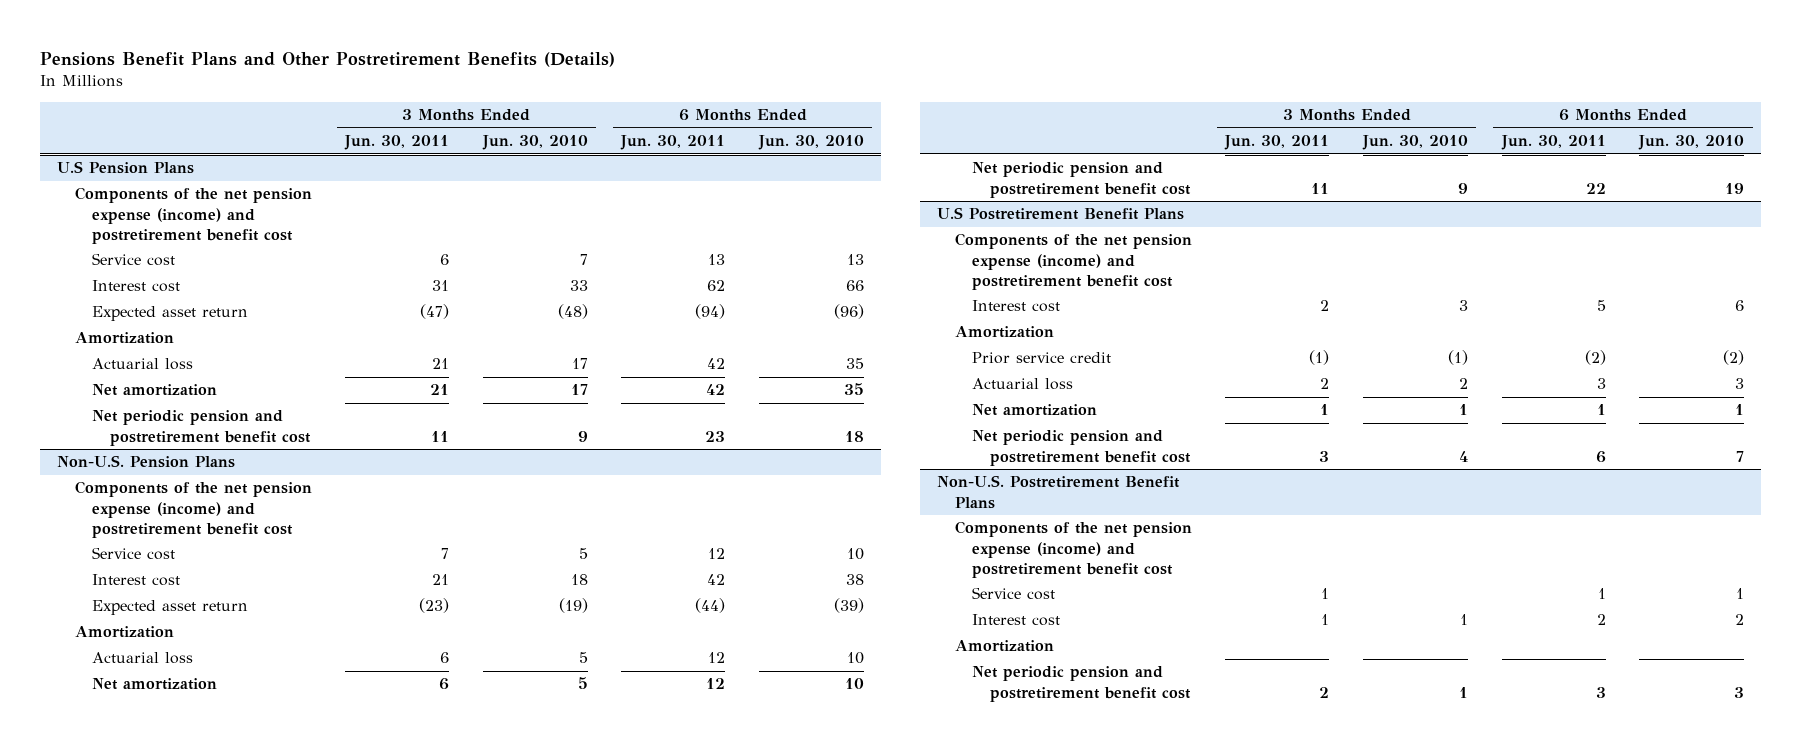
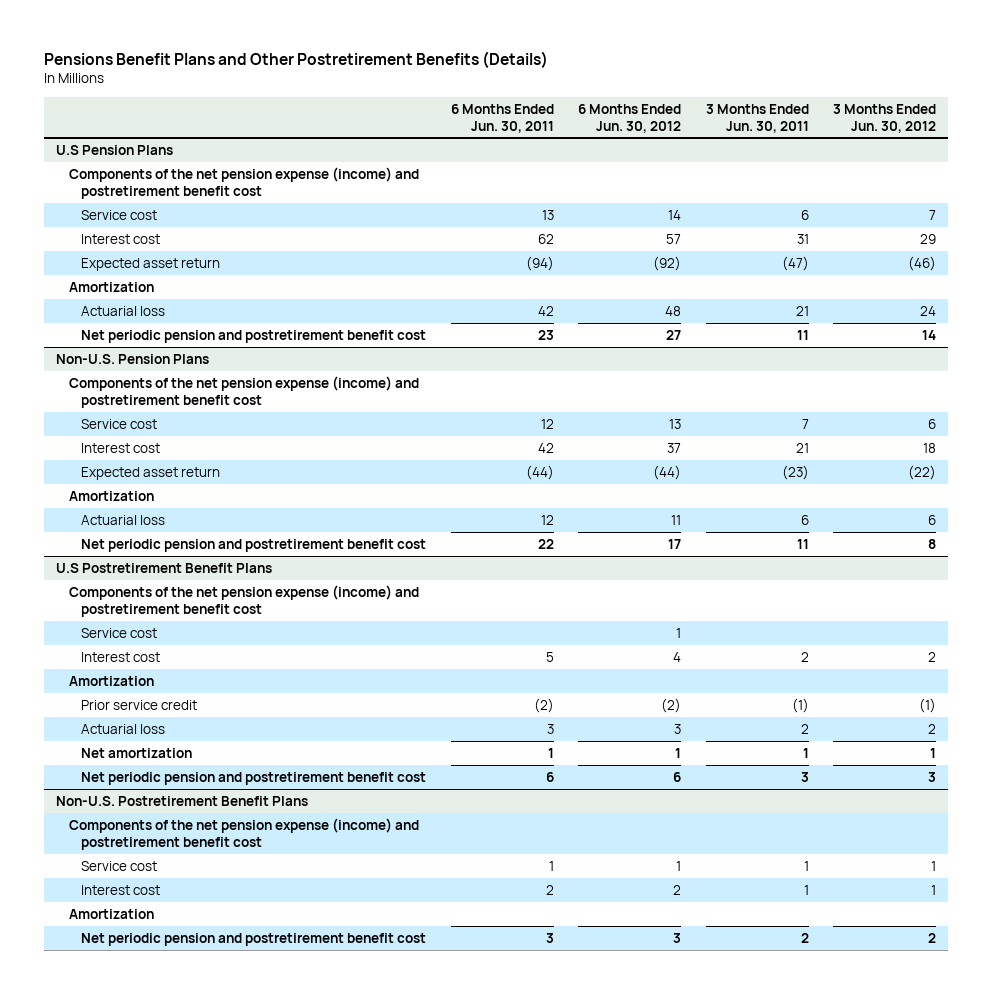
[481,135,588,151] Jun. 30, 2010 -> none
[757,135,864,151] Jun. 30, 2010 -> none
none -> [578,103,682,133] 6 Months Ended Jun. 30, 2012
none -> [833,103,937,133] 3 Months Ended Jun. 30, 2012
[92,384,218,397] Net amortization -> none
[92,678,218,691] Net amortization -> none
none -> [81,627,158,638] Service cost

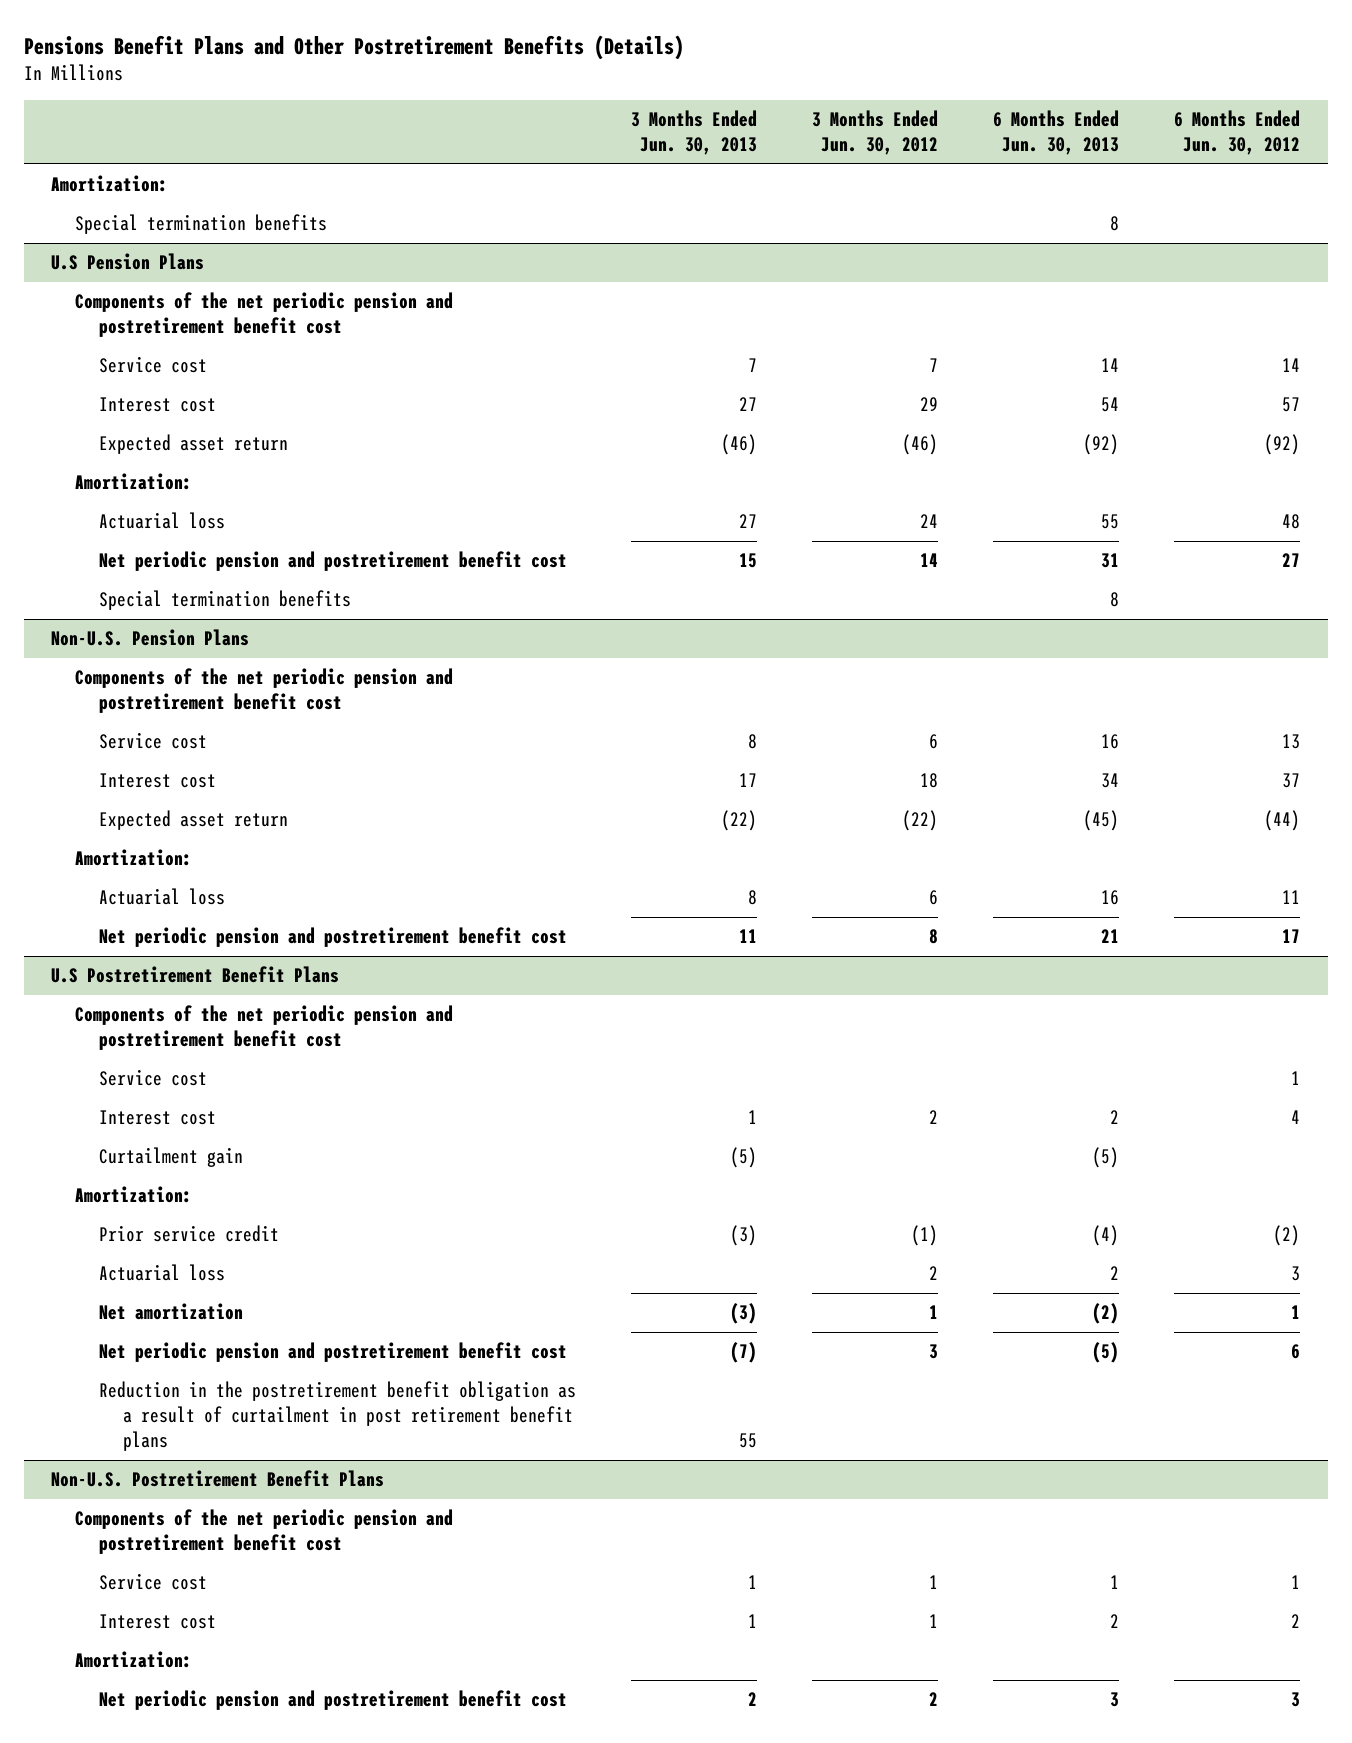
[450,103,554,133] 6 Months Ended Jun. 30, 2011 -> none
[705,103,809,133] 3 Months Ended Jun. 30, 2011 -> none
none -> [630,110,757,156] 3 Months Ended Jun. 30, 2013
none -> [993,110,1120,156] 6 Months Ended Jun. 30, 2013
none -> [51,175,169,193] Amortization:
none -> [74,214,327,235] Special termination benefits
[68,166,419,199] Components of the net pension expense (income) and postretirement benefit cost -> [74,292,453,338] Components of the net periodic pension and postretirement benefit cost
[68,281,154,292] Amortization -> [74,473,192,491] Amortization:
none -> [98,590,351,611] Special termination benefits
[68,375,419,408] Components of the net pension expense (income) and postretirement benefit cost -> [74,668,453,714] Components of the net periodic pension and postretirement benefit cost
[68,490,154,501] Amortization -> [74,849,192,867] Amortization:
[68,584,419,617] Components of the net pension expense (income) and postretirement benefit cost -> [74,1005,453,1051] Components of the net periodic pension and postretirement benefit cost
none -> [98,1147,243,1168] Curtailment gain
[68,675,154,686] Amortization -> [74,1186,192,1204] Amortization:
none -> [98,1381,576,1452] Reduction in the postretirement benefit obligation as a result of curtailment in post retirement benefit plans
[68,817,419,850] Components of the net pension expense (income) and postretirement benefit cost -> [74,1509,453,1555] Components of the net periodic pension and postretirement benefit cost
[68,908,154,919] Amortization -> [74,1651,192,1669] Amortization:

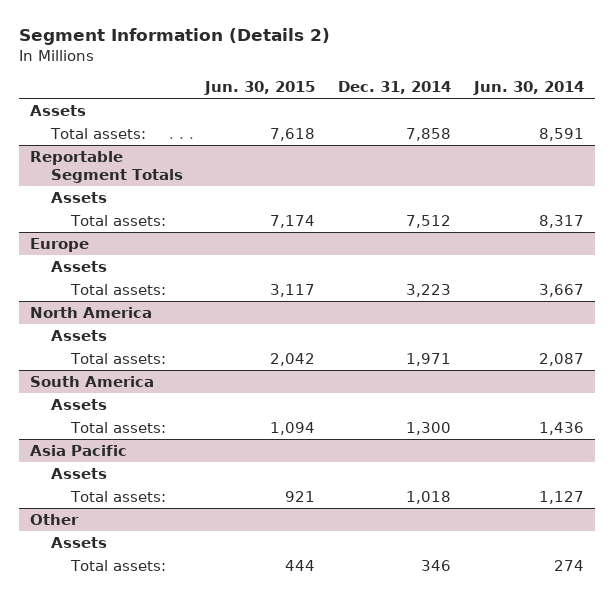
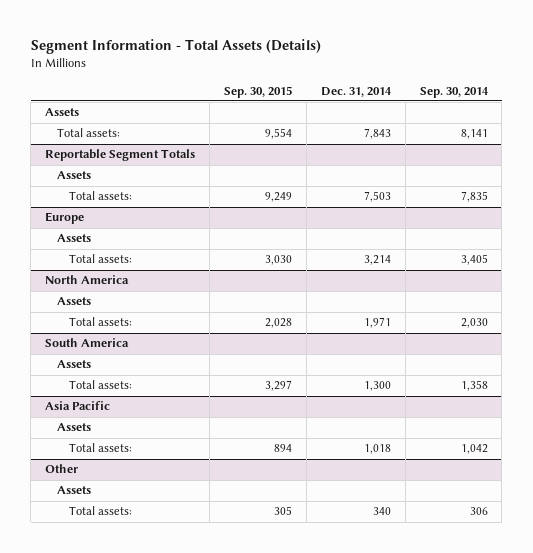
[18,28,330,46] Segment Information (Details 2) -> [30,39,321,55] Segment Information - Total Assets (Details)
[204,81,316,96] Jun. 30, 2015 -> none
[472,81,584,96] Jun. 30, 2014 -> none
none -> [223,85,292,98] Sep. 30, 2015
none -> [419,86,489,98] Sep. 30, 2014
[405,127,451,141] 7,858 -> [363,128,391,140] 7,843
[405,214,451,228] 7,512 -> [363,191,391,203] 7,503
[405,283,451,297] 3,223 -> [363,255,391,266] 3,214
[420,559,451,571] 346 -> [372,507,391,516] 340

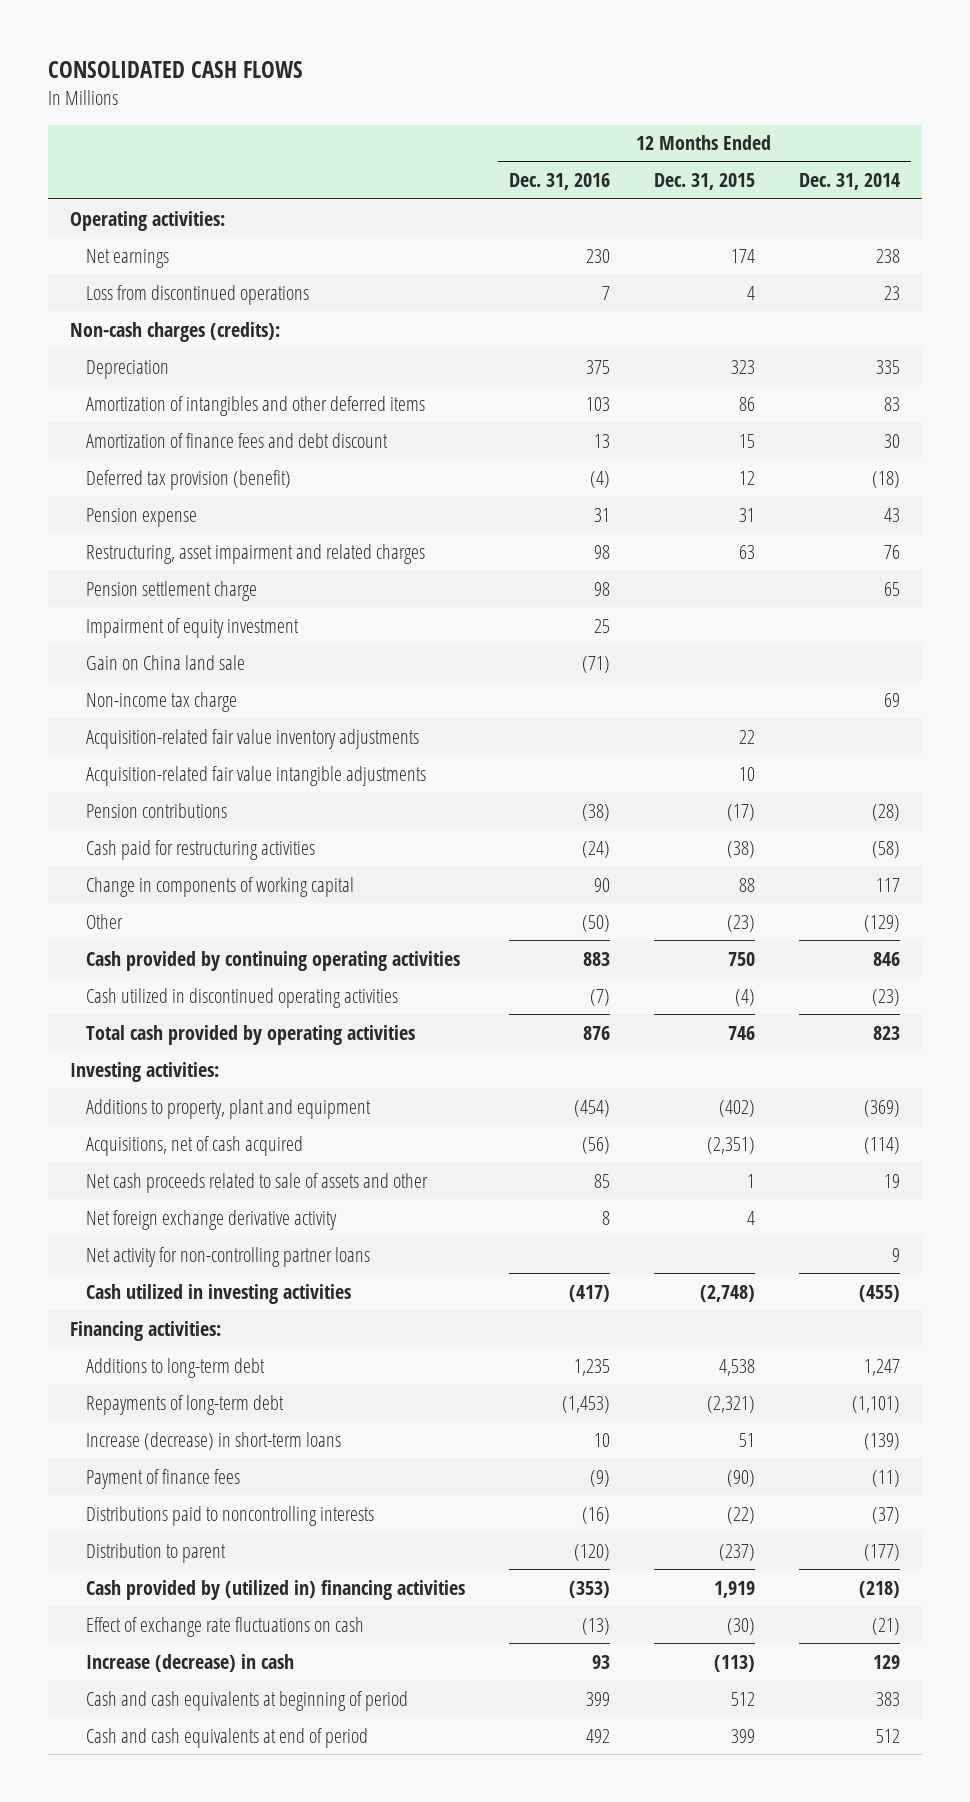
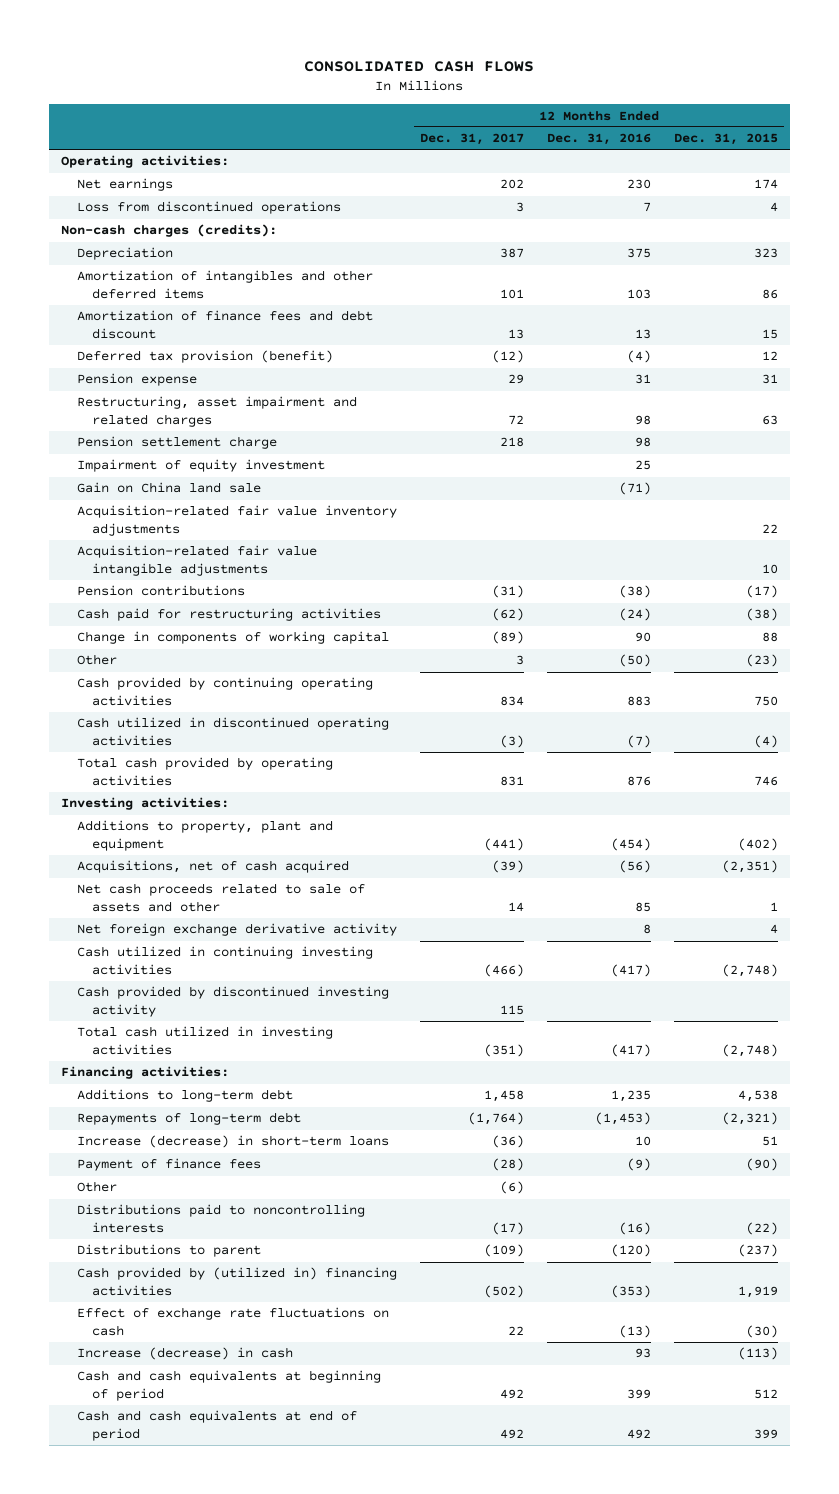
[798,173,900,191] Dec. 31, 2014 -> none
none -> [419,133,524,146] Dec. 31, 2017
[85,691,237,712] Non-income tax charge -> none
[85,1246,370,1267] Net activity for non-controlling partner loans -> none
none -> [76,946,373,976] Cash utilized in continuing investing activities
none -> [76,986,389,1018] Cash provided by discontinued investing activity
[85,1283,351,1304] Cash utilized in investing activities -> [76,1026,333,1056] Total cash utilized in investing activities
none -> [76,1181,117,1193] Other
[85,1542,226,1563] Distribution to parent -> [76,1244,261,1258] Distributions to parent

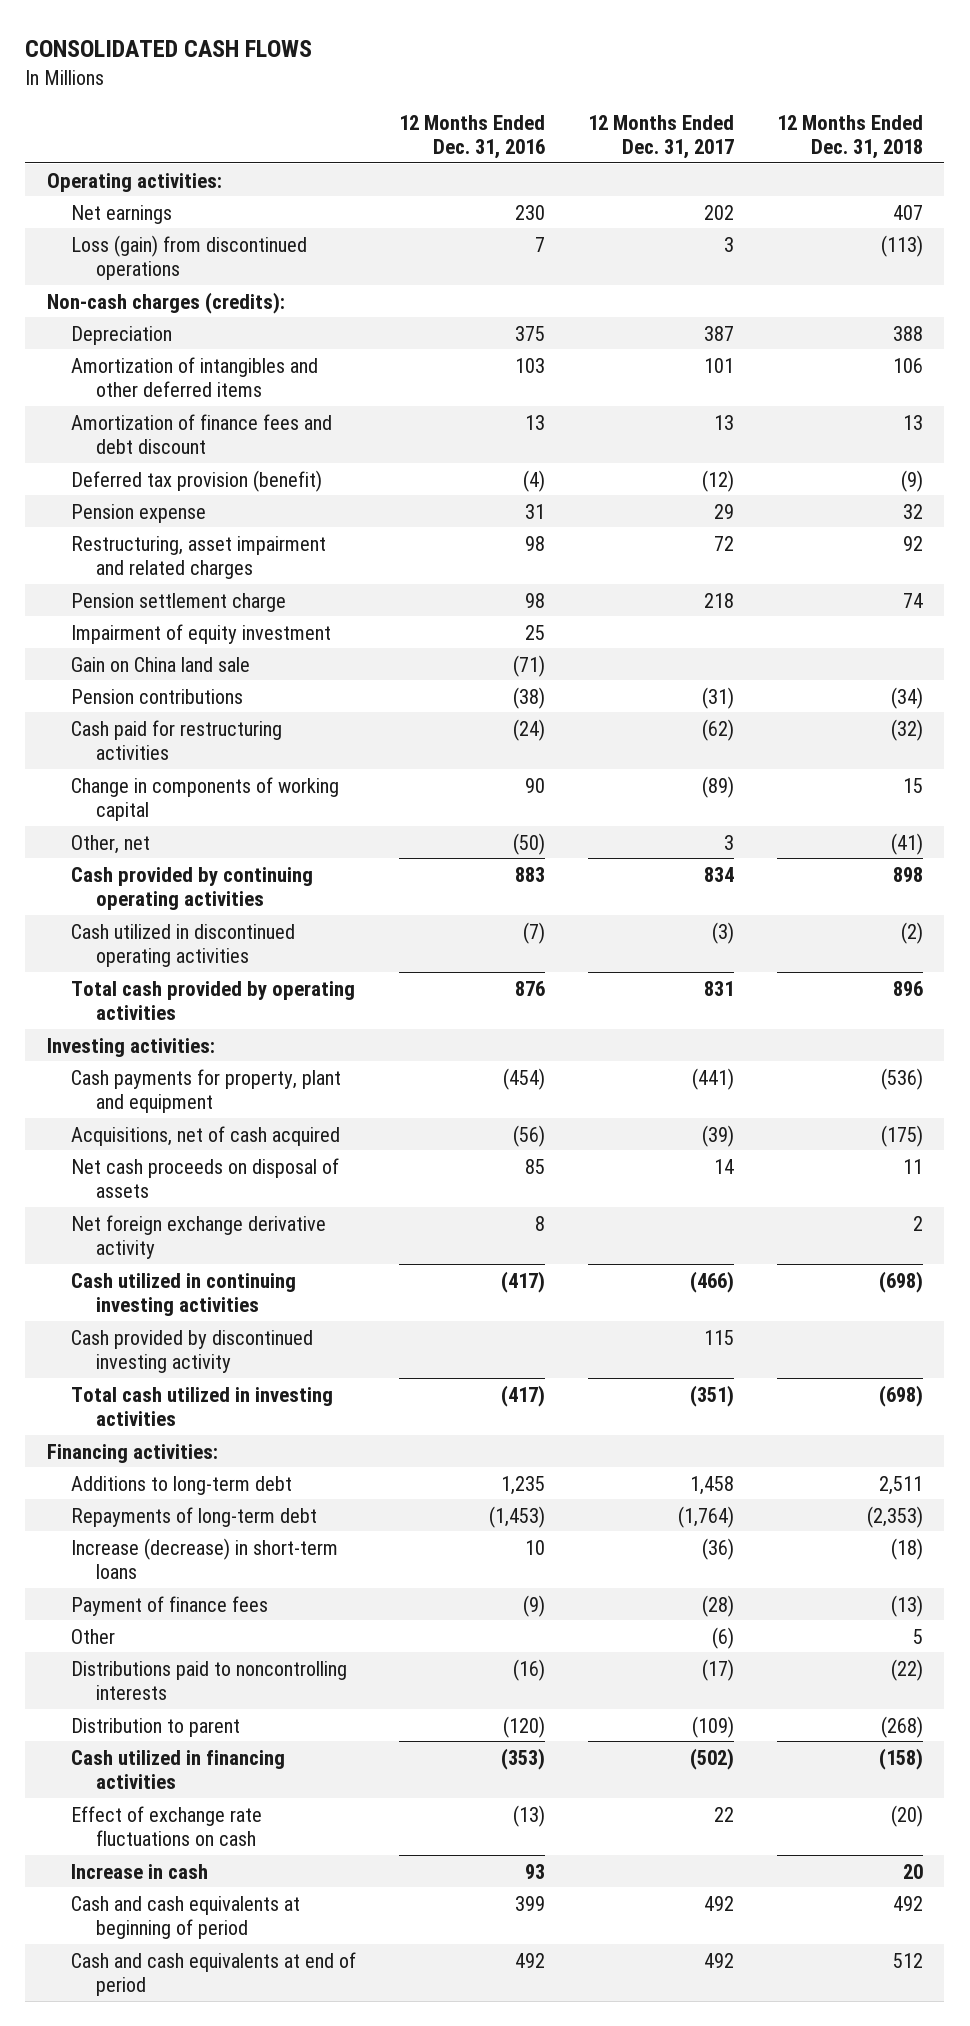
[674,133,779,146] Dec. 31, 2015 -> none
none -> [776,114,923,160] 12 Months Ended Dec. 31, 2018
[76,201,341,215] Loss from discontinued operations -> [71,234,308,281] Loss (gain) from discontinued operations
[76,505,397,537] Acquisition-related fair value inventory adjustments -> none
[76,545,317,577] Acquisition-related fair value intangible adjustments -> none
[76,654,117,666] Other -> [71,834,151,854] Other, net
[76,820,333,852] Additions to property, plant and equipment -> [71,1068,342,1114] Cash payments for property, plant and equipment
[76,883,365,913] Net cash proceeds related to sale of assets and other -> [71,1157,340,1199] Net cash proceeds on disposal of assets
[76,1244,261,1258] Distributions to parent -> [71,1717,241,1737] Distribution to parent
[76,1267,397,1297] Cash provided by (utilized in) financing activities -> [71,1749,286,1790] Cash utilized in financing activities
[76,1347,293,1361] Increase (decrease) in cash -> [71,1863,209,1879] Increase in cash

